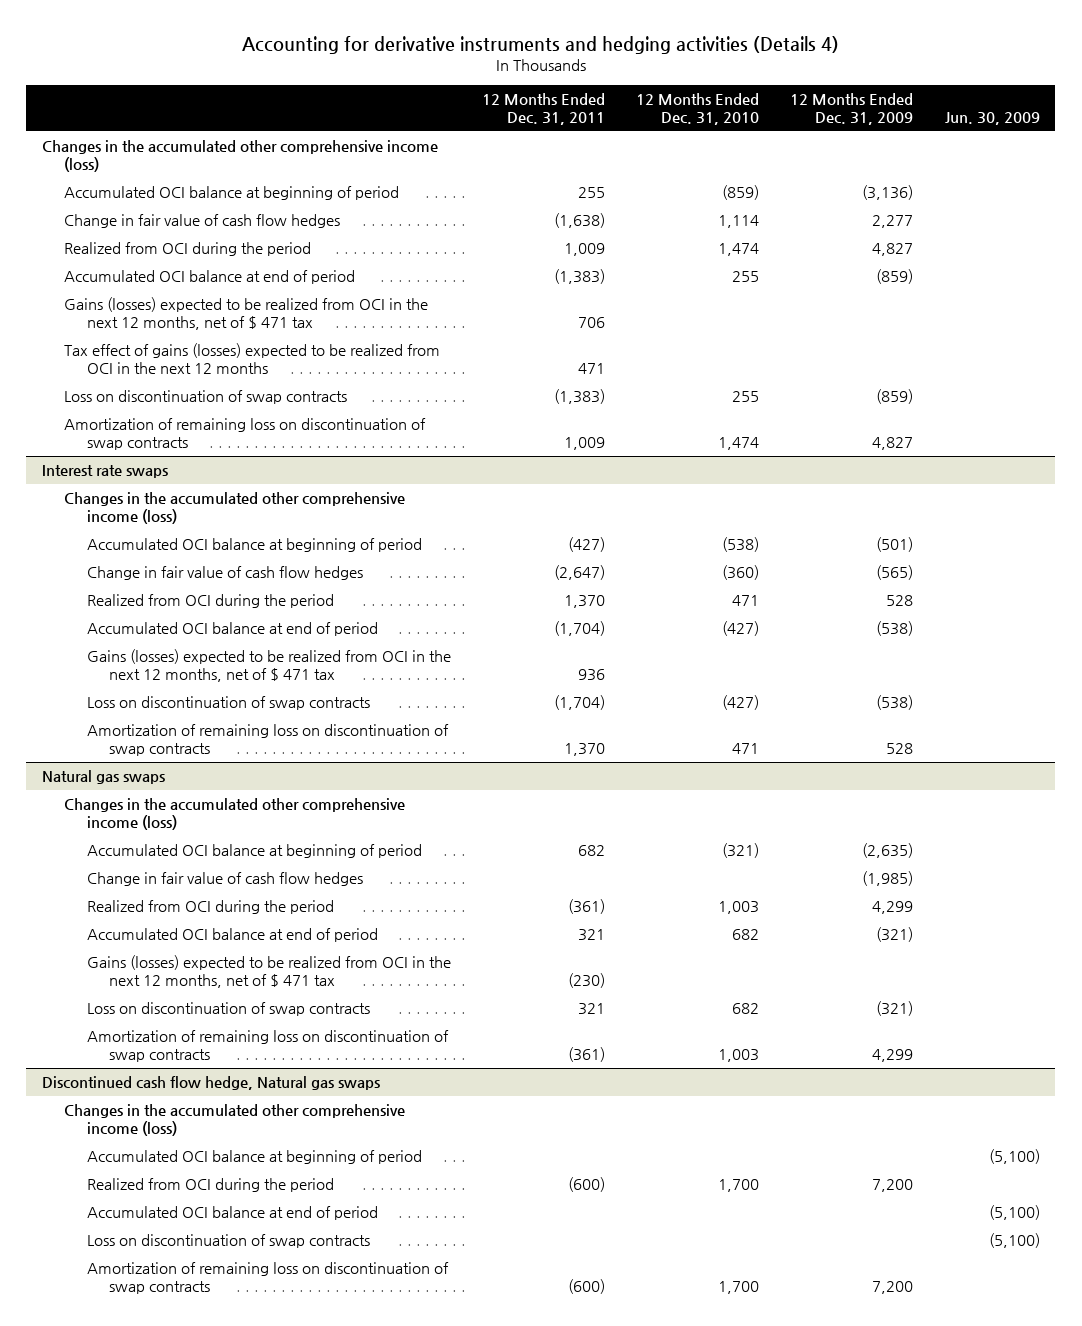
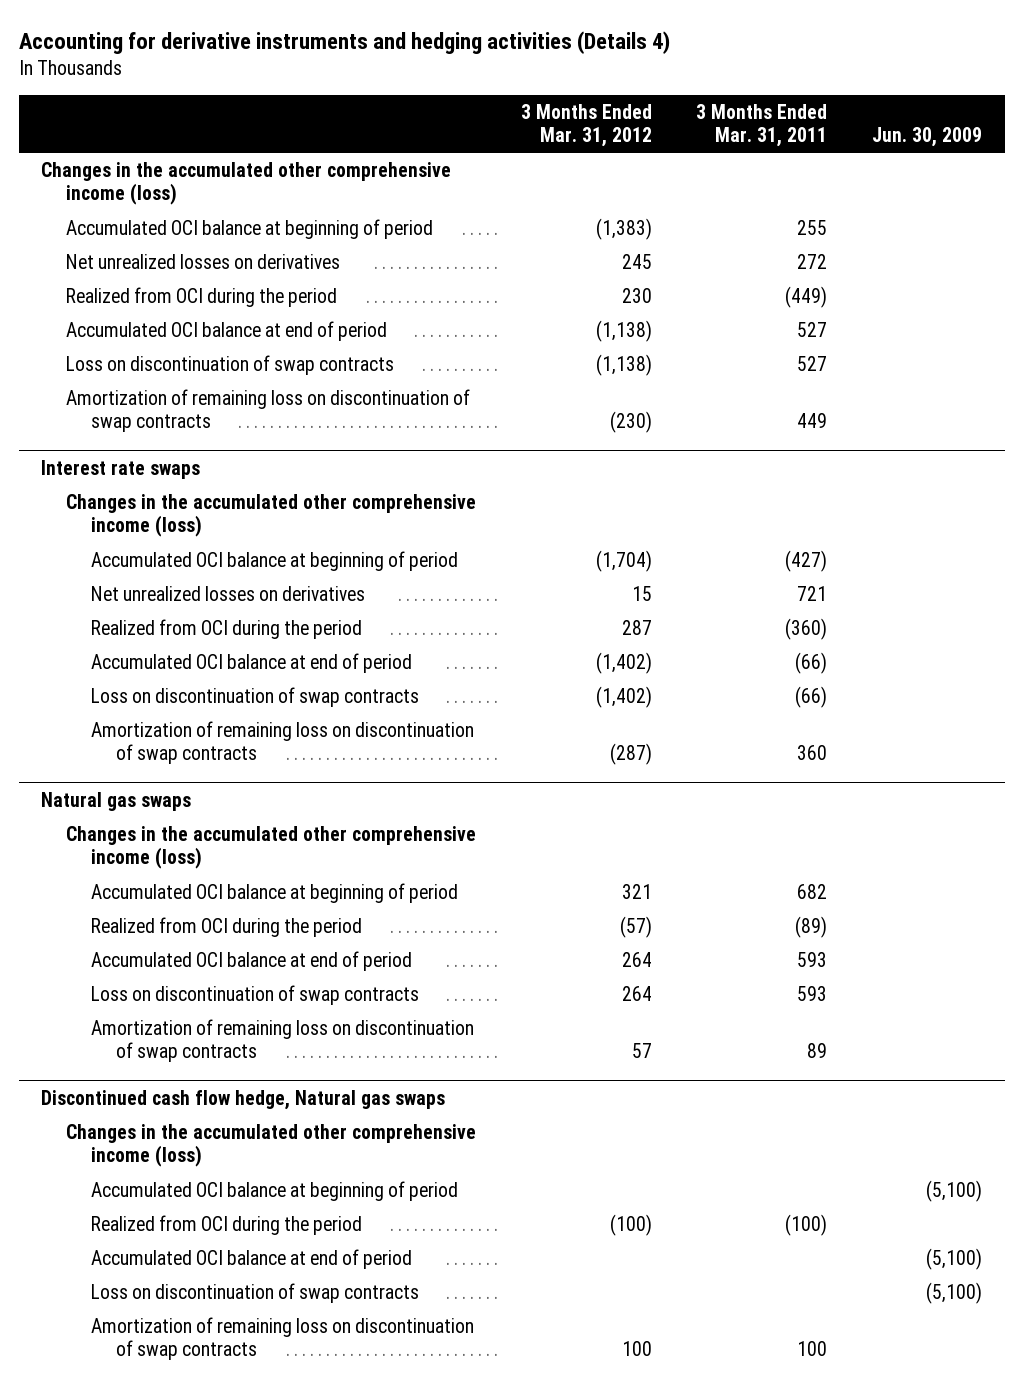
[481,93,605,126] 12 Months Ended Dec. 31, 2011 -> none
[636,93,760,126] 12 Months Ended Dec. 31, 2010 -> none
[790,93,914,126] 12 Months Ended Dec. 31, 2009 -> none
none -> [520,103,652,148] 3 Months Ended Mar. 31, 2012
none -> [696,103,828,148] 3 Months Ended Mar. 31, 2011
[64,214,341,229] Change in fair value of cash flow hedges -> [66,254,341,270] Net unrealized losses on derivatives
[64,297,429,331] Gains (losses) expected to be realized from OCI in the next 12 months, net of $ 471 tax -> none
[64,343,441,375] Tax effect of gains (losses) expected to be realized from OCI in the next 12 months -> none
[86,566,363,581] Change in fair value of cash flow hedges -> [91,586,366,602] Net unrealized losses on derivatives
[86,649,451,683] Gains (losses) expected to be realized from OCI in the next 12 months, net of $ 471 tax -> none
[86,872,363,887] Change in fair value of cash flow hedges -> none
[86,955,451,989] Gains (losses) expected to be realized from OCI in the next 12 months, net of $ 471 tax -> none

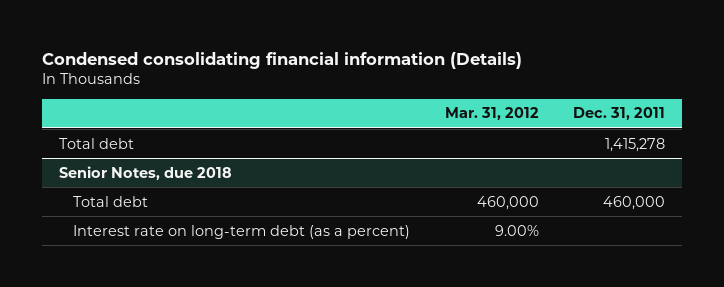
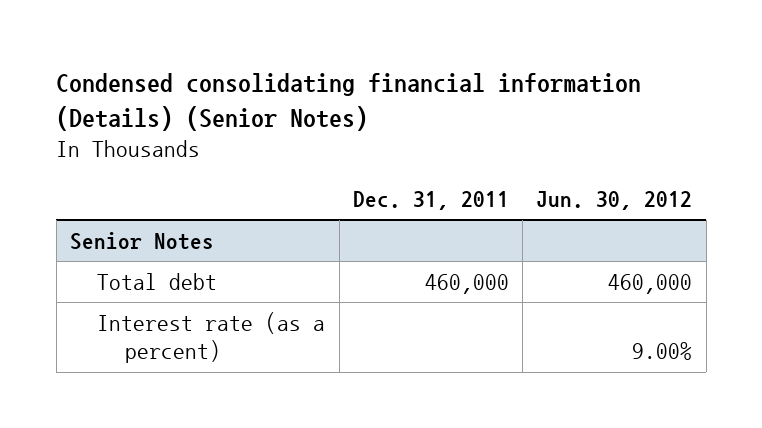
[41,51,522,69] Condensed consolidating financial information (Details) -> [56,72,642,131] Condensed consolidating financial information (Details) (Senior Notes)
[444,107,539,121] Mar. 31, 2012 -> none
none -> [536,190,693,210] Jun. 30, 2012
[59,137,135,149] Total debt -> none
[59,165,233,180] Senior Notes, due 2018 -> [69,231,214,250] Senior Notes
[73,224,411,239] Interest rate on long-term debt (as a percent) -> [97,311,326,364] Interest rate (as a percent)

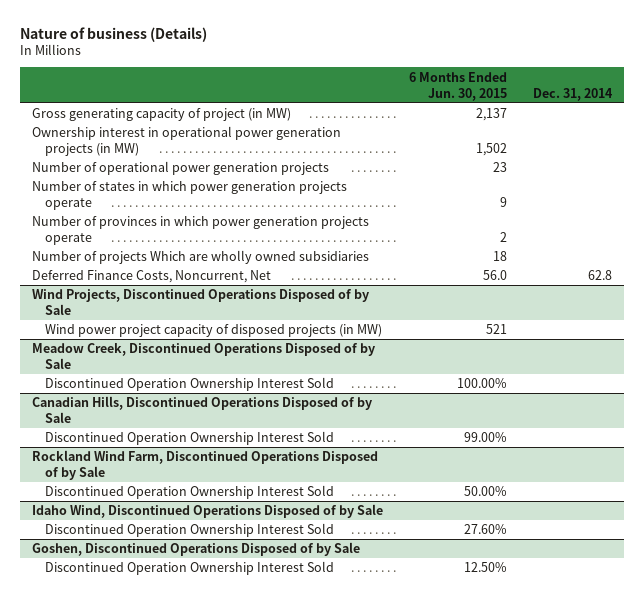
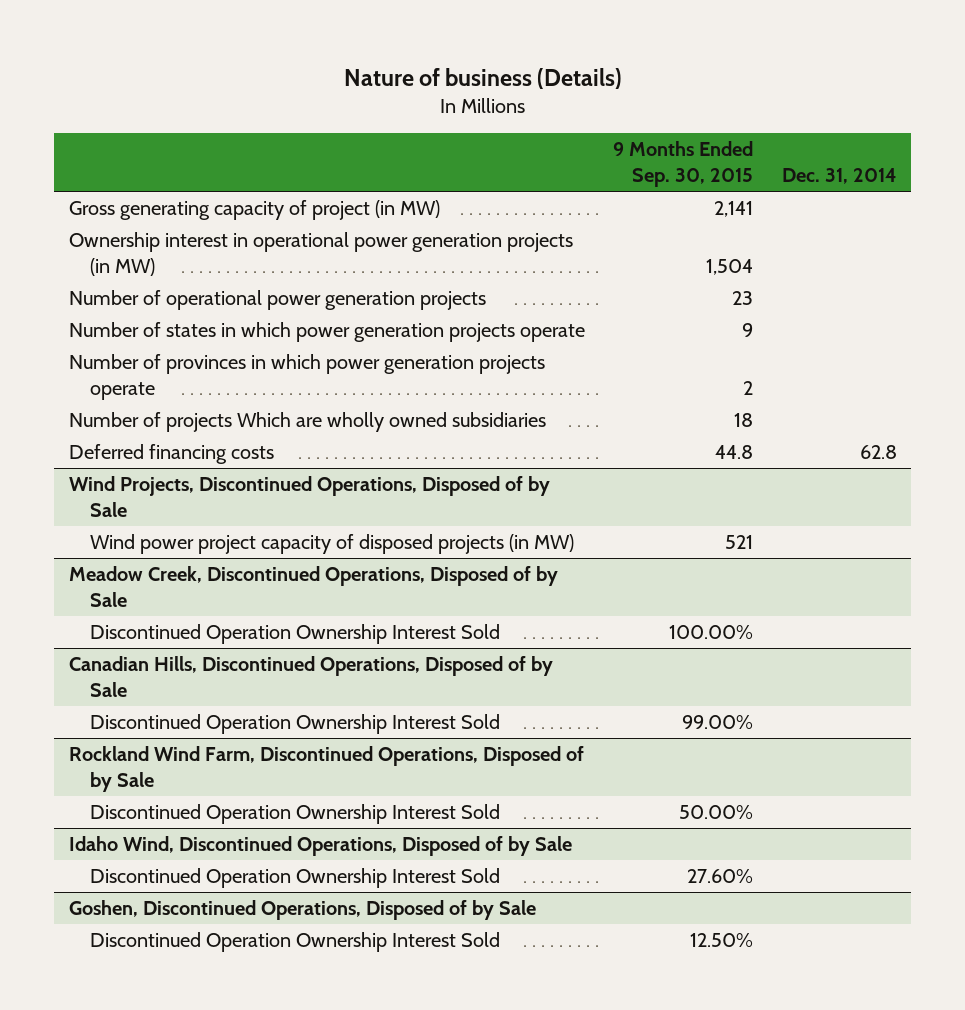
[408,71,507,101] 6 Months Ended Jun. 30, 2015 -> none
none -> [613,141,754,188] 9 Months Ended Sep. 30, 2015
[32,270,272,284] Deferred Finance Costs, Noncurrent, Net -> [68,443,274,464] Deferred financing costs
[32,289,370,316] Wind Projects, Discontinued Operations Disposed of by Sale -> [68,475,550,518] Wind Projects, Discontinued Operations, Disposed of by Sale
[32,343,376,370] Meadow Creek, Discontinued Operations Disposed of by Sale -> [68,565,558,608] Meadow Creek, Discontinued Operations, Disposed of by Sale
[32,396,373,424] Canadian Hills, Discontinued Operations Disposed of by Sale -> [68,655,553,698] Canadian Hills, Discontinued Operations, Disposed of by Sale
[32,450,379,481] Rockland Wind Farm, Discontinued Operations Disposed of by Sale -> [68,745,584,793] Rockland Wind Farm, Discontinued Operations, Disposed of by Sale
[32,504,384,519] Idaho Wind, Discontinued Operations Disposed of by Sale -> [68,835,572,856] Idaho Wind, Discontinued Operations, Disposed of by Sale
[32,542,361,557] Goshen, Discontinued Operations Disposed of by Sale -> [68,899,536,920] Goshen, Discontinued Operations, Disposed of by Sale

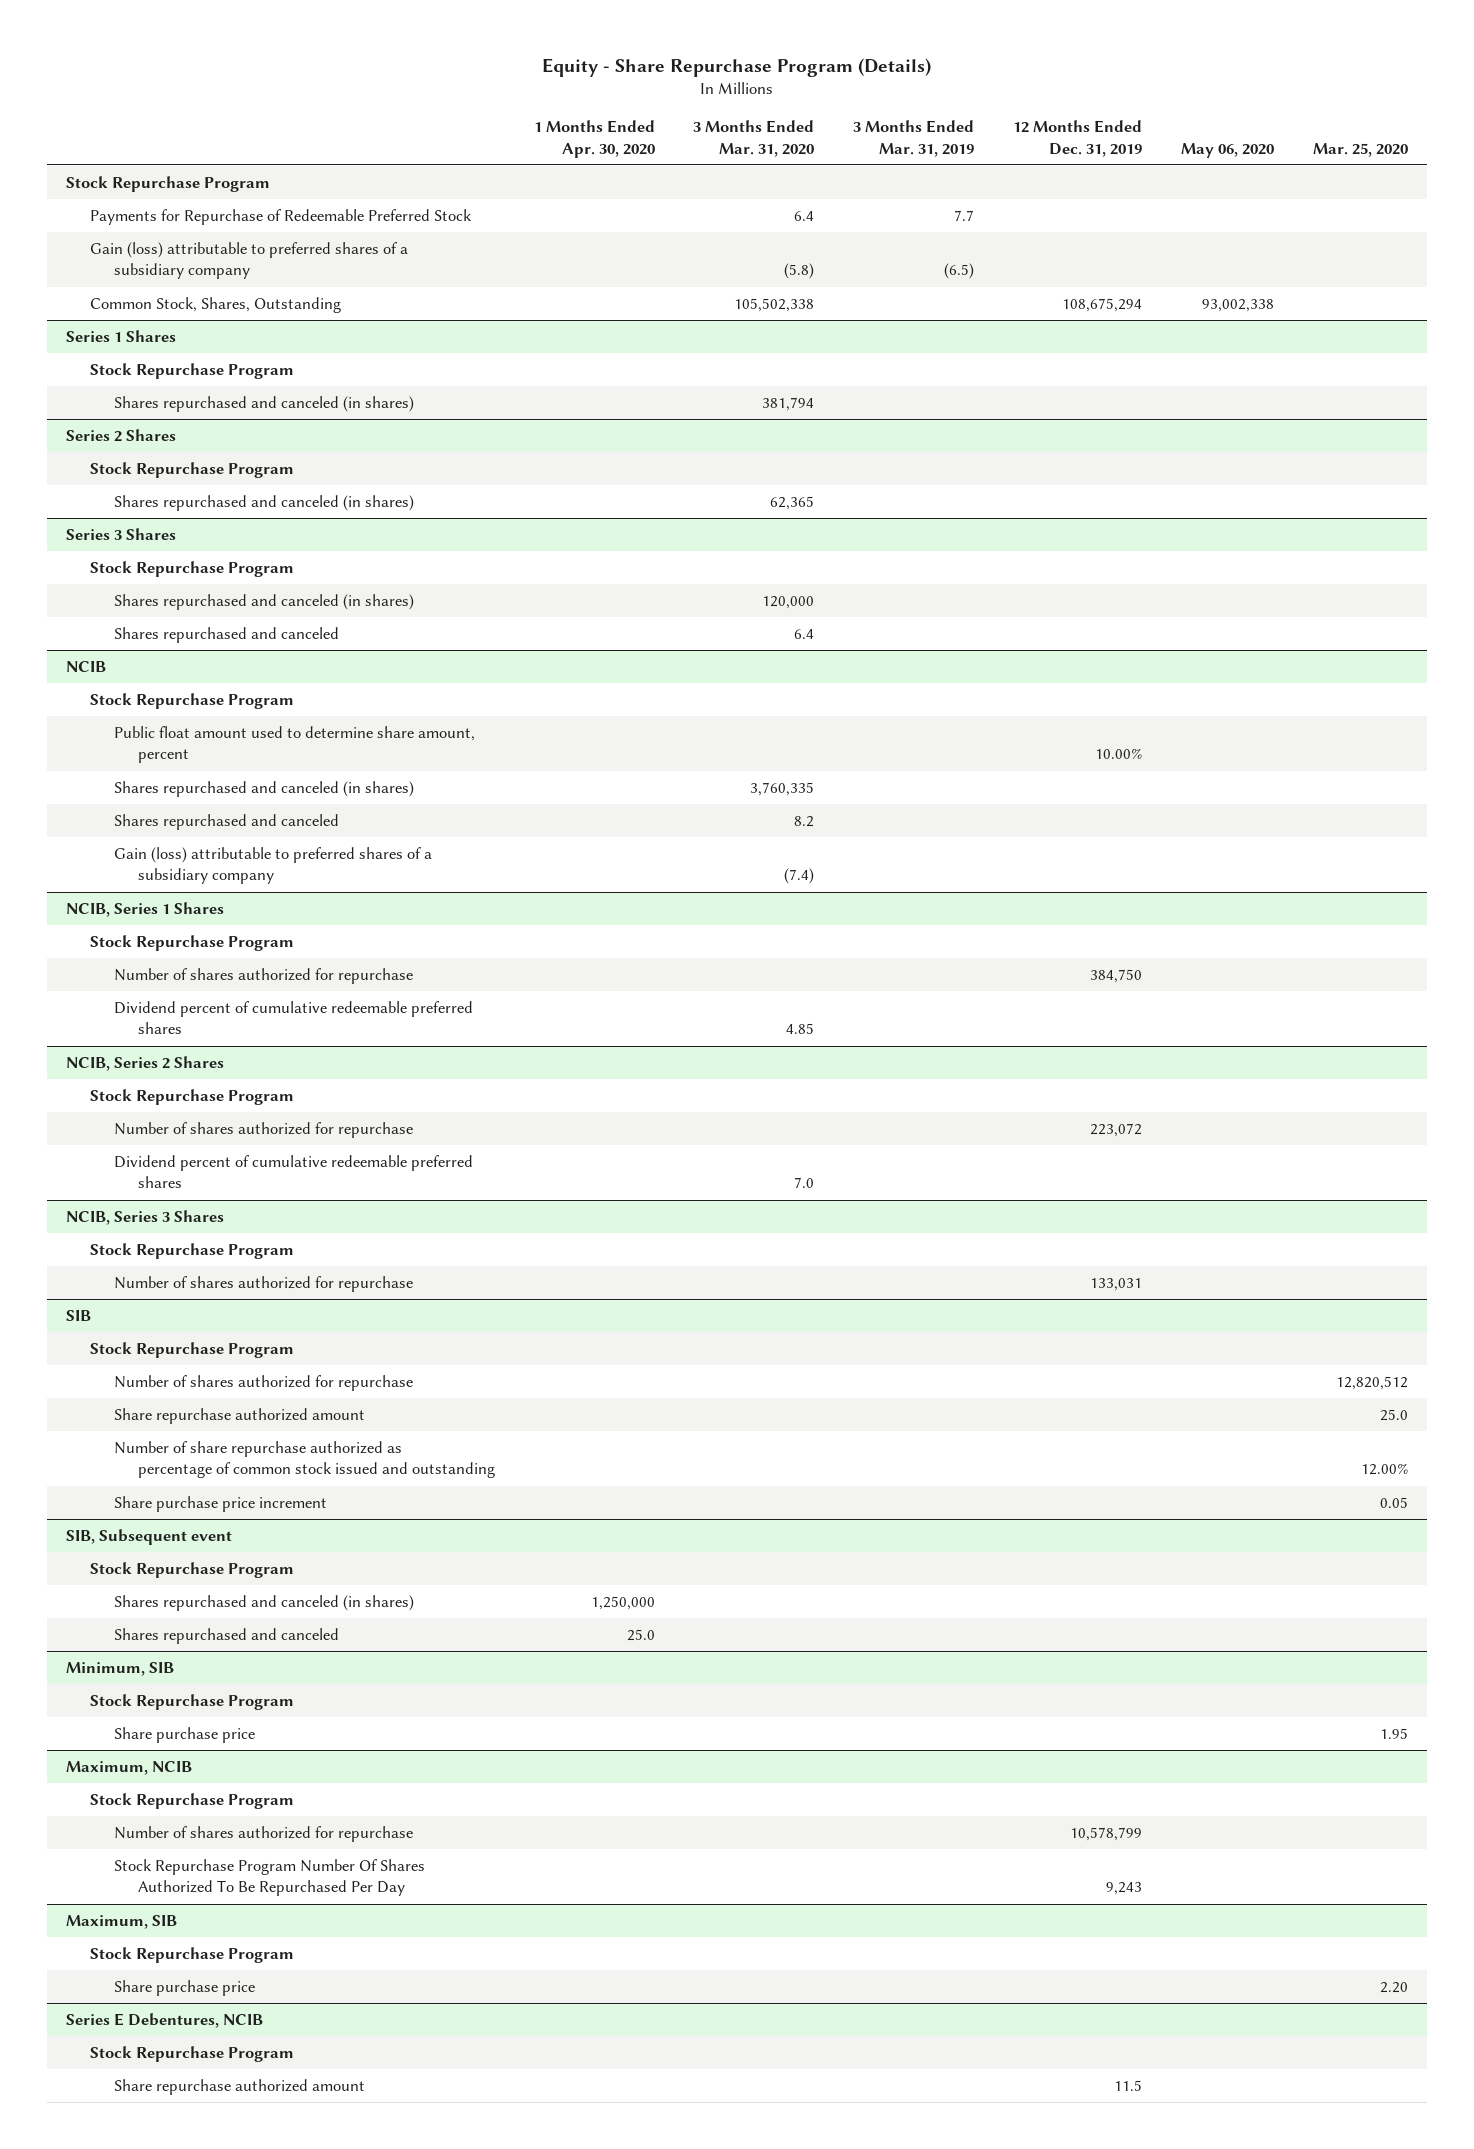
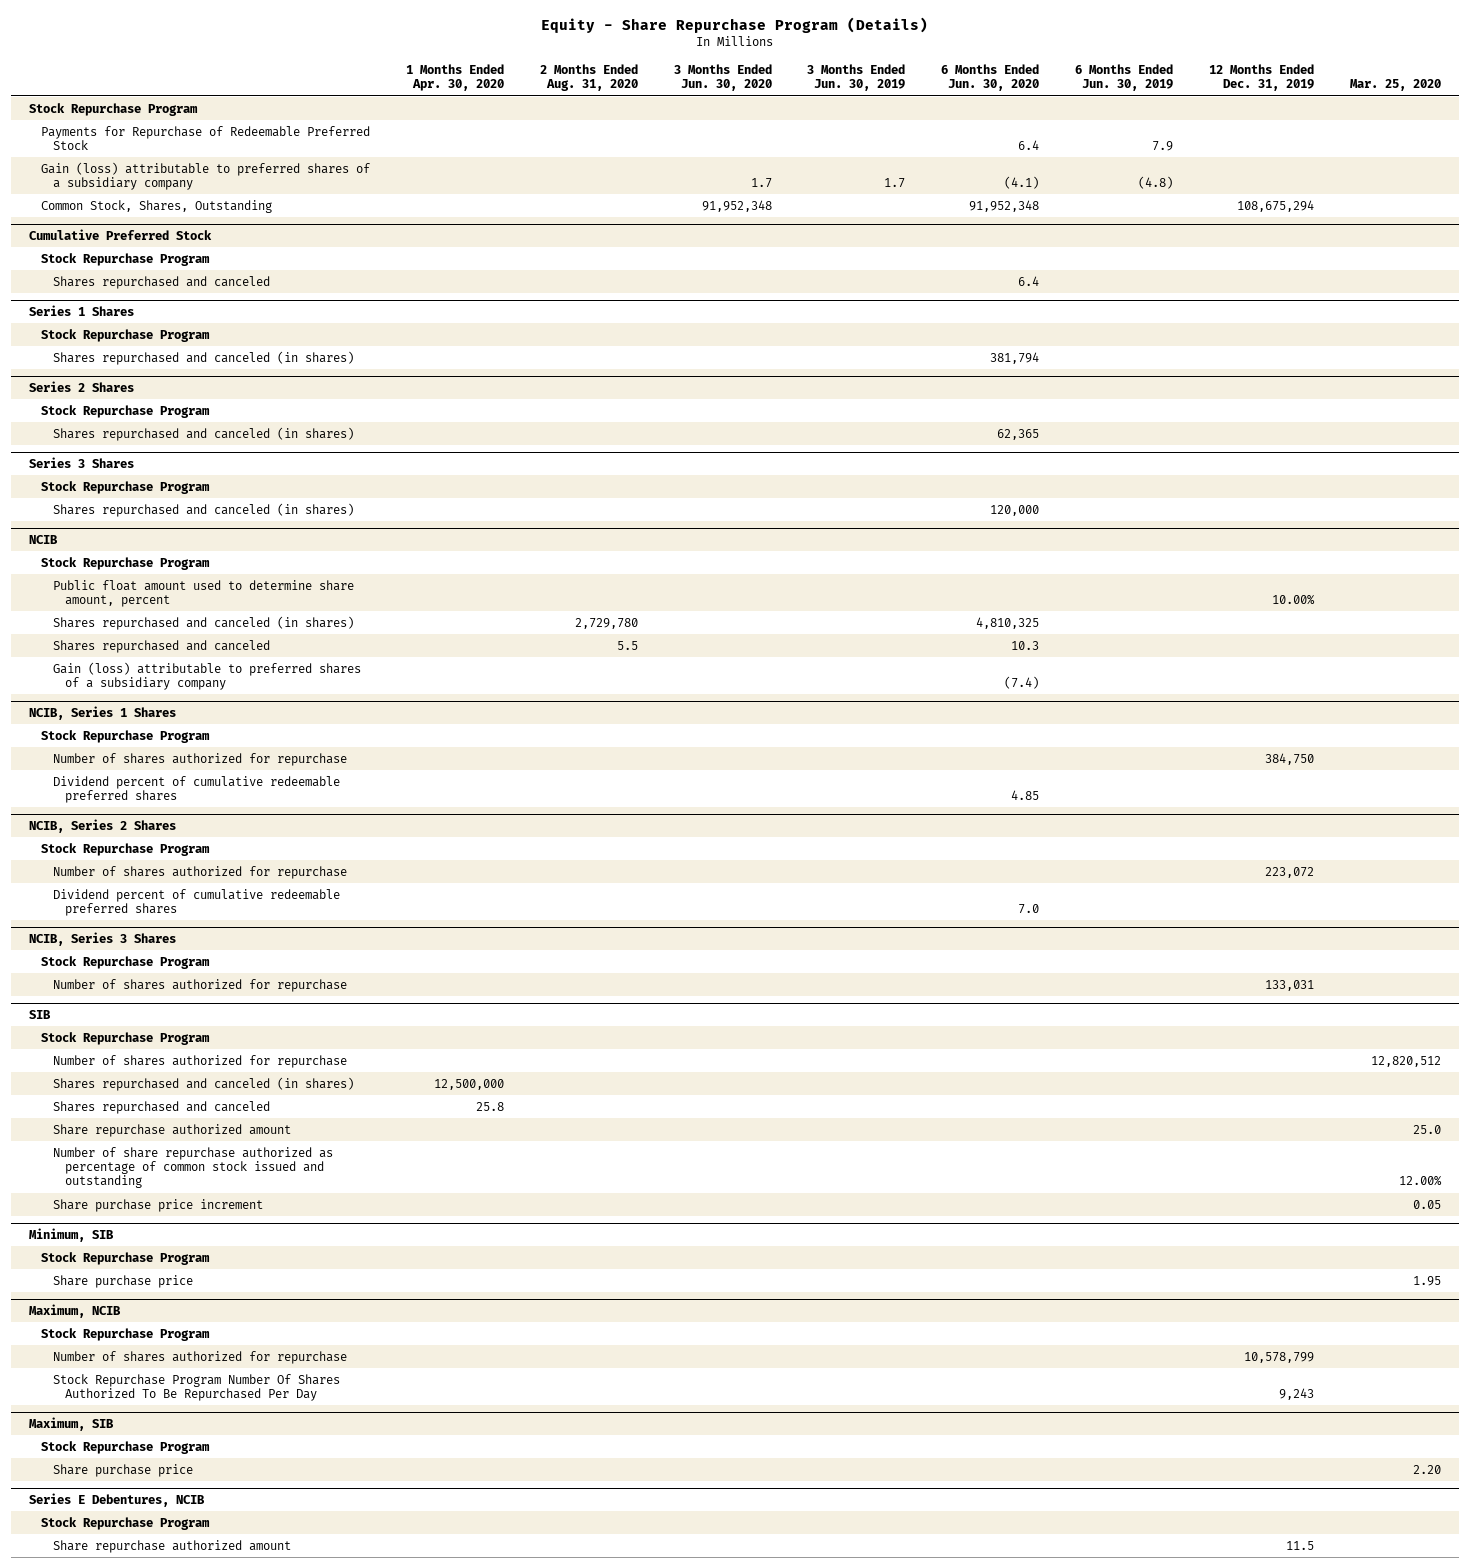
[693,120,815,157] 3 Months Ended Mar. 31, 2020 -> none
[853,120,975,157] 3 Months Ended Mar. 31, 2019 -> none
[1181,142,1275,158] May 06, 2020 -> none
none -> [539,64,638,92] 2 Months Ended Aug. 31, 2020
none -> [673,64,772,92] 3 Months Ended Jun. 30, 2020
none -> [807,64,906,92] 3 Months Ended Jun. 30, 2019
none -> [941,64,1040,92] 6 Months Ended Jun. 30, 2020
none -> [1075,64,1174,92] 6 Months Ended Jun. 30, 2019
none -> [29,228,213,240] Cumulative Preferred Stock
none -> [40,252,210,266] Stock Repurchase Program
none -> [52,275,270,289] Shares repurchased and canceled
[113,626,339,643] Shares repurchased and canceled -> none
none -> [52,1076,354,1091] Shares repurchased and canceled (in shares)
none -> [52,1100,270,1114] Shares repurchased and canceled
[65,1528,232,1545] SIB, Subsequent event -> none
[89,1561,294,1578] Stock Repurchase Program -> none
[113,1594,414,1611] Shares repurchased and canceled (in shares) -> none
[113,1627,339,1644] Shares repurchased and canceled -> none

